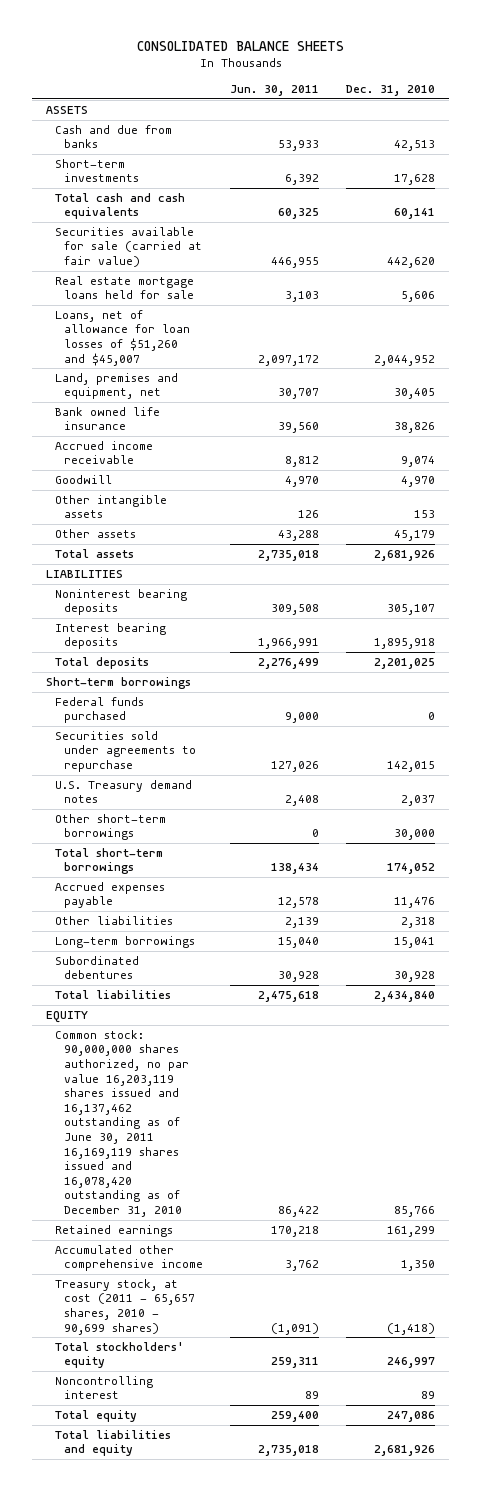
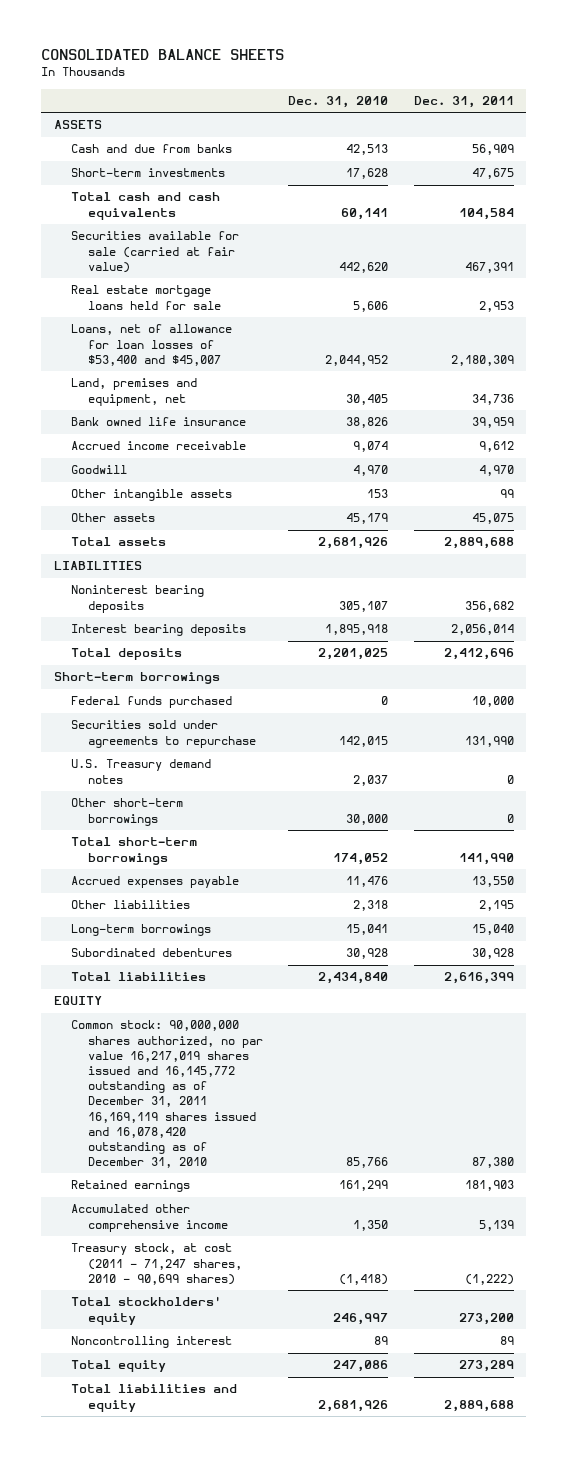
[229,85,319,97] Jun. 30, 2011 -> none
none -> [413,96,514,109] Dec. 31, 2011
[54,309,190,366] Loans, net of allowance for loan losses of $51,260 and $45,007 -> [70,324,232,366] Loans, net of allowance for loan losses of $53,400 and $45,007
[54,1029,189,1217] Common stock: 90,000,000 shares authorized, no par value 16,203,119 shares issued and 16,137,462 outstanding as of June 30, 2011 16,169,119 shares issued and 16,078,420 outstanding as of December 31, 2010 -> [70,1020,263,1169] Common stock: 90,000,000 shares authorized, no par value 16,217,019 shares issued and 16,145,772 outstanding as of December 31, 2011 16,169,119 shares issued and 16,078,420 outstanding as of December 31, 2010
[54,1278,195,1335] Treasury stock, at cost (2011 - 65,657 shares, 2010 - 90,699 shares) -> [70,1243,242,1285] Treasury stock, at cost (2011 - 71,247 shares, 2010 - 90,699 shares)

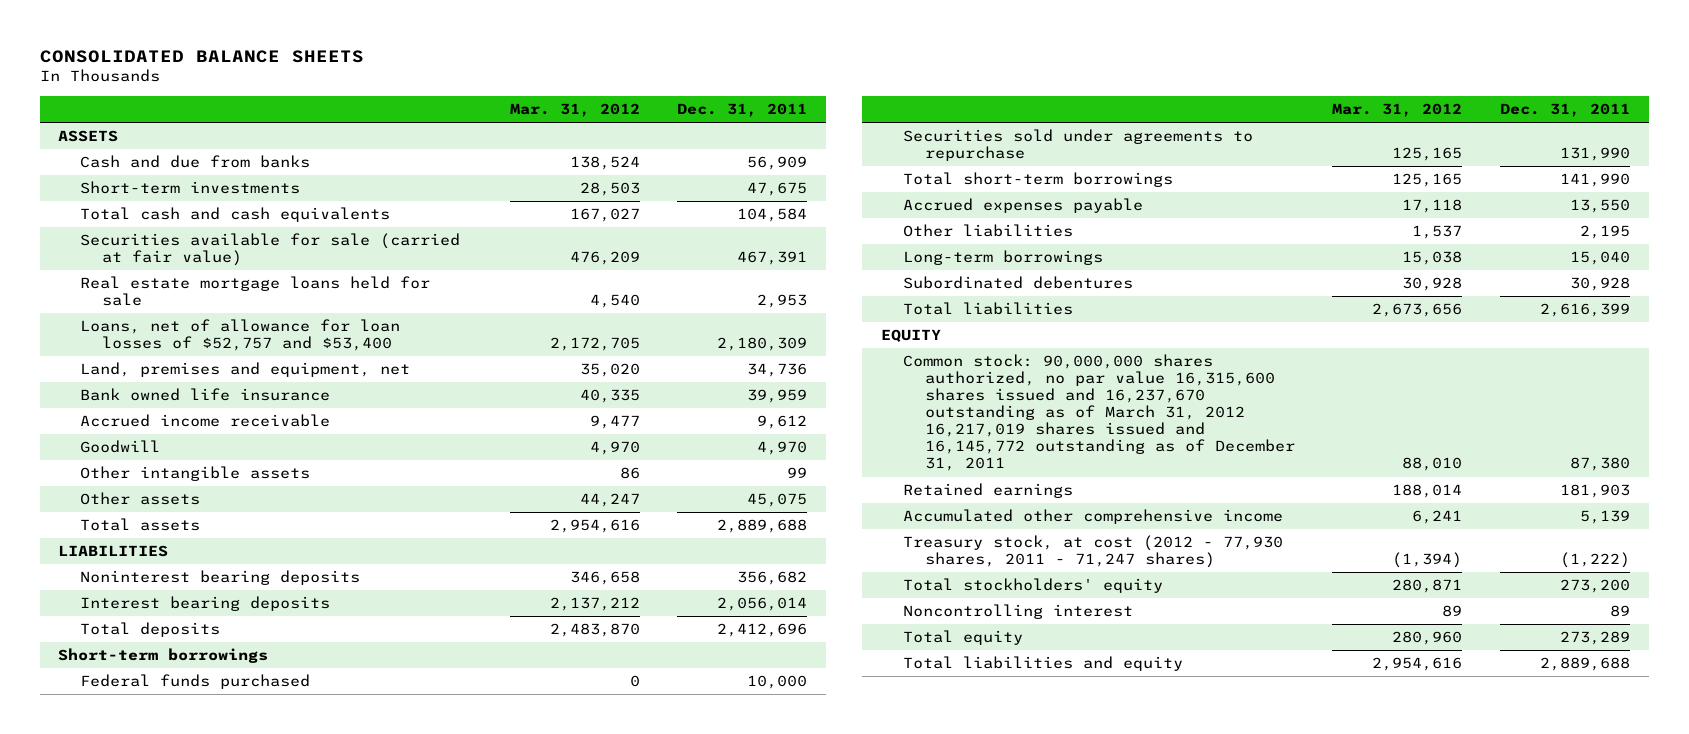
[288,96,389,109] Dec. 31, 2010 -> none
none -> [509,102,640,117] Mar. 31, 2012
[70,324,232,366] Loans, net of allowance for loan losses of $53,400 and $45,007 -> [80,319,401,352] Loans, net of allowance for loan losses of $52,757 and $53,400
[70,759,211,784] U.S. Treasury demand notes -> none
[70,798,183,826] Other short-term borrowings -> none
[70,1020,263,1169] Common stock: 90,000,000 shares authorized, no par value 16,217,019 shares issued and 16,145,772 outstanding as of December 31, 2011 16,169,119 shares issued and 16,078,420 outstanding as of December 31, 2010 -> [902,354,1295,472] Common stock: 90,000,000 shares authorized, no par value 16,315,600 shares issued and 16,237,670 outstanding as of March 31, 2012 16,217,019 shares issued and 16,145,772 outstanding as of December 31, 2011
[70,1243,242,1285] Treasury stock, at cost (2011 - 71,247 shares, 2010 - 90,699 shares) -> [902,535,1283,569] Treasury stock, at cost (2012 - 77,930 shares, 2011 - 71,247 shares)

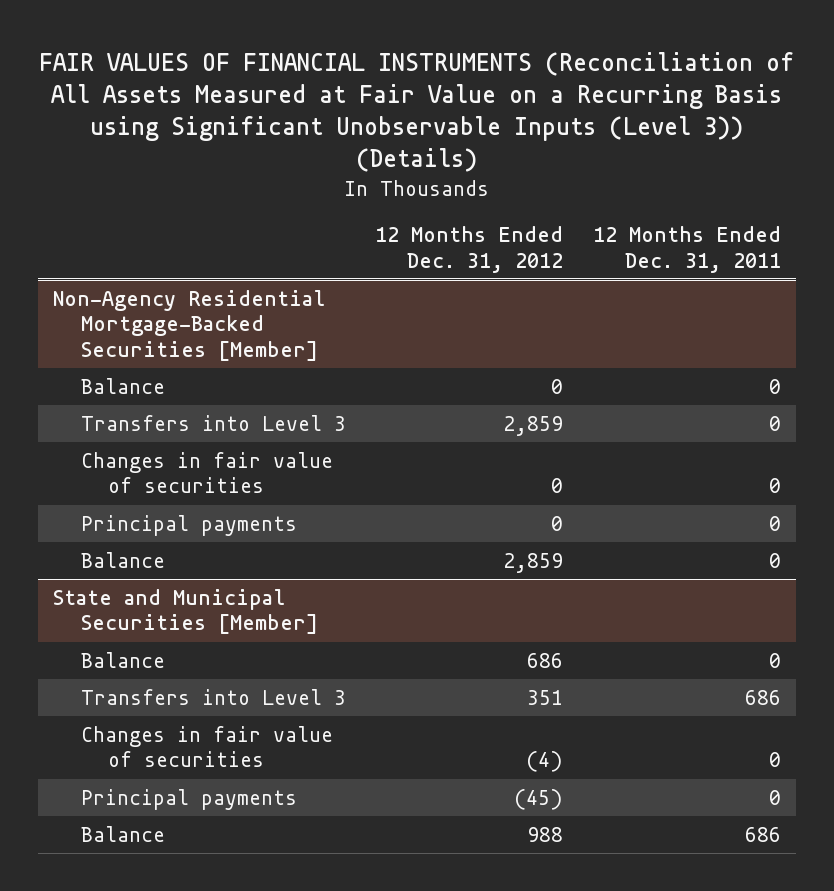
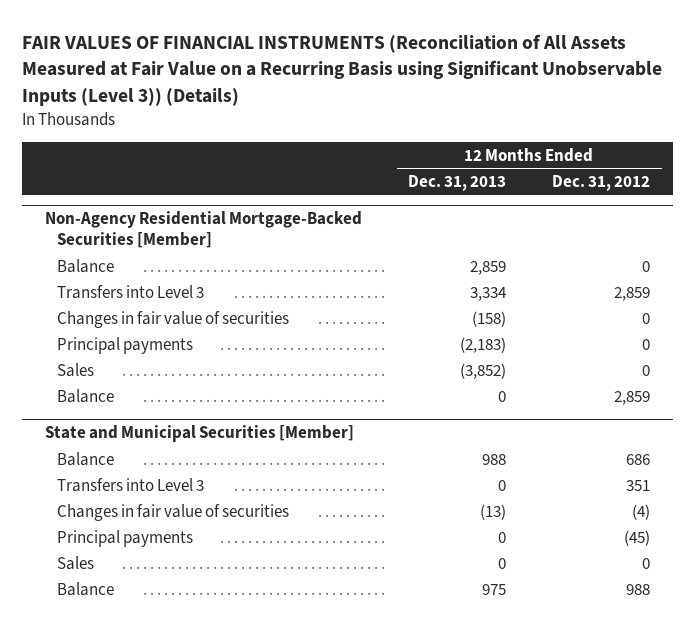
[592,226,781,273] 12 Months Ended Dec. 31, 2011 -> none
none -> [408,174,507,191] Dec. 31, 2013
none -> [57,362,95,377] Sales
none -> [57,555,95,570] Sales

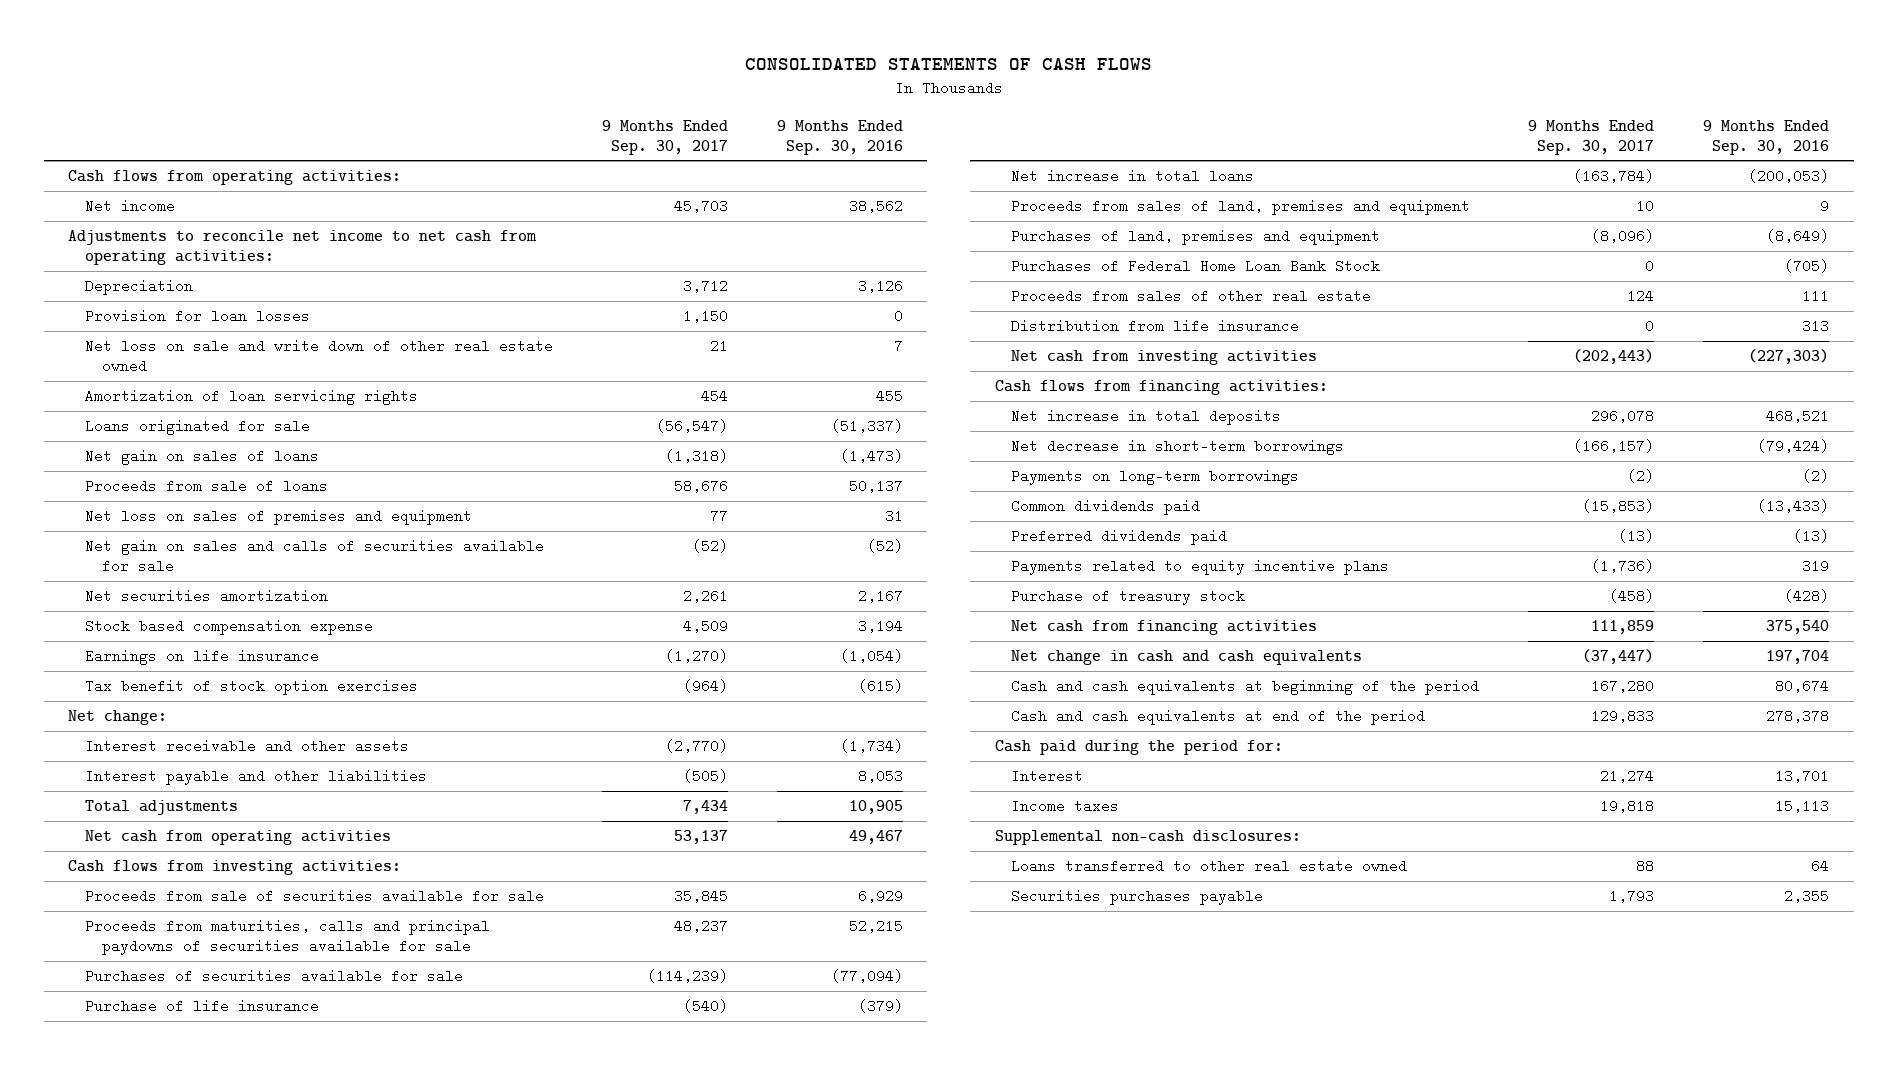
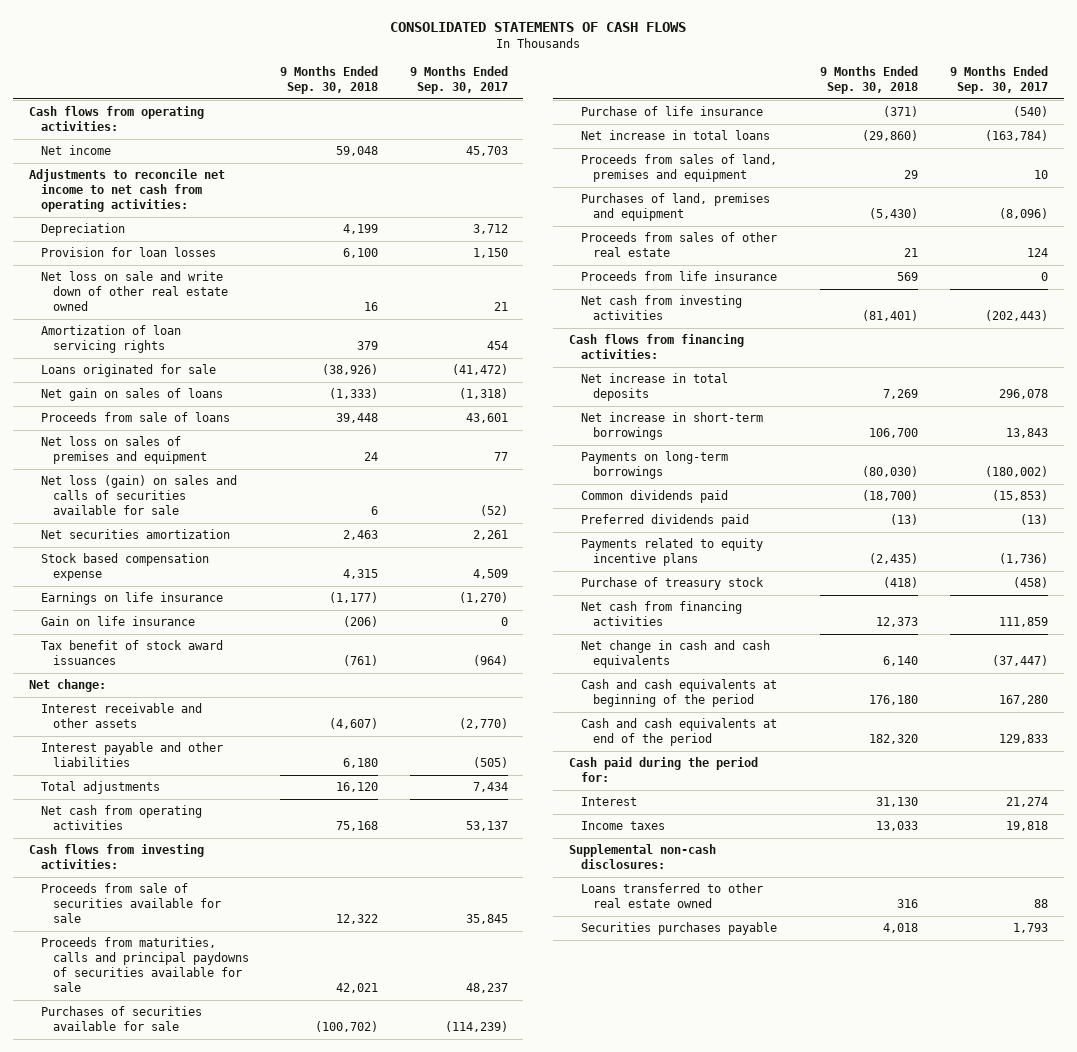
[776,119,903,155] 9 Months Ended Sep. 30, 2016 -> none
none -> [280,66,379,95] 9 Months Ended Sep. 30, 2018
[655,419,728,434] (56,547) -> [451,364,508,376] (41,472)
[673,479,728,494] 58,676 -> [465,413,508,424] 43,601
[84,539,544,574] Net gain on sales and calls of securities available for sale -> [40,475,237,516] Net loss (gain) on sales and calls of securities available for sale
none -> [40,616,195,627] Gain on life insurance
[84,679,418,696] Tax benefit of stock option exercises -> [40,640,223,666] Tax benefit of stock award issuances
[1011,259,1381,274] Purchases of Federal Home Loan Bank Stock -> none
[1011,319,1300,334] Distribution from life insurance -> [580,271,777,282] Proceeds from life insurance
[1011,439,1345,456] Net decrease in short-term borrowings -> [580,412,763,441] Net increase in short-term borrowings
[1573,439,1655,454] (166,157) -> [1005,428,1048,439] 13,843
[1627,469,1655,484] (2) -> [984,466,1048,478] (180,002)

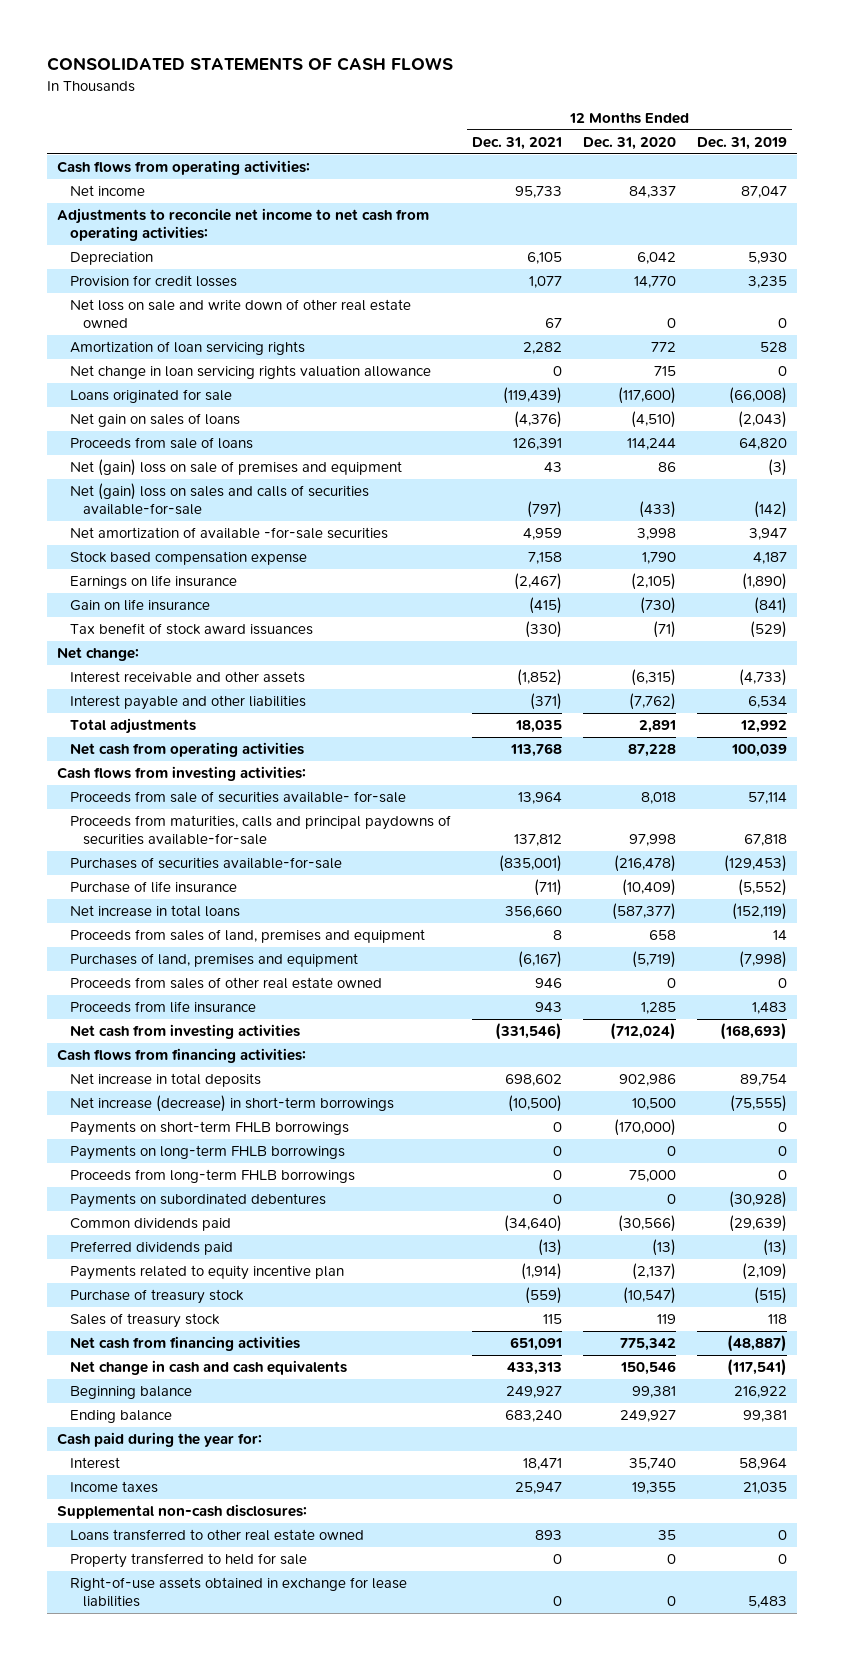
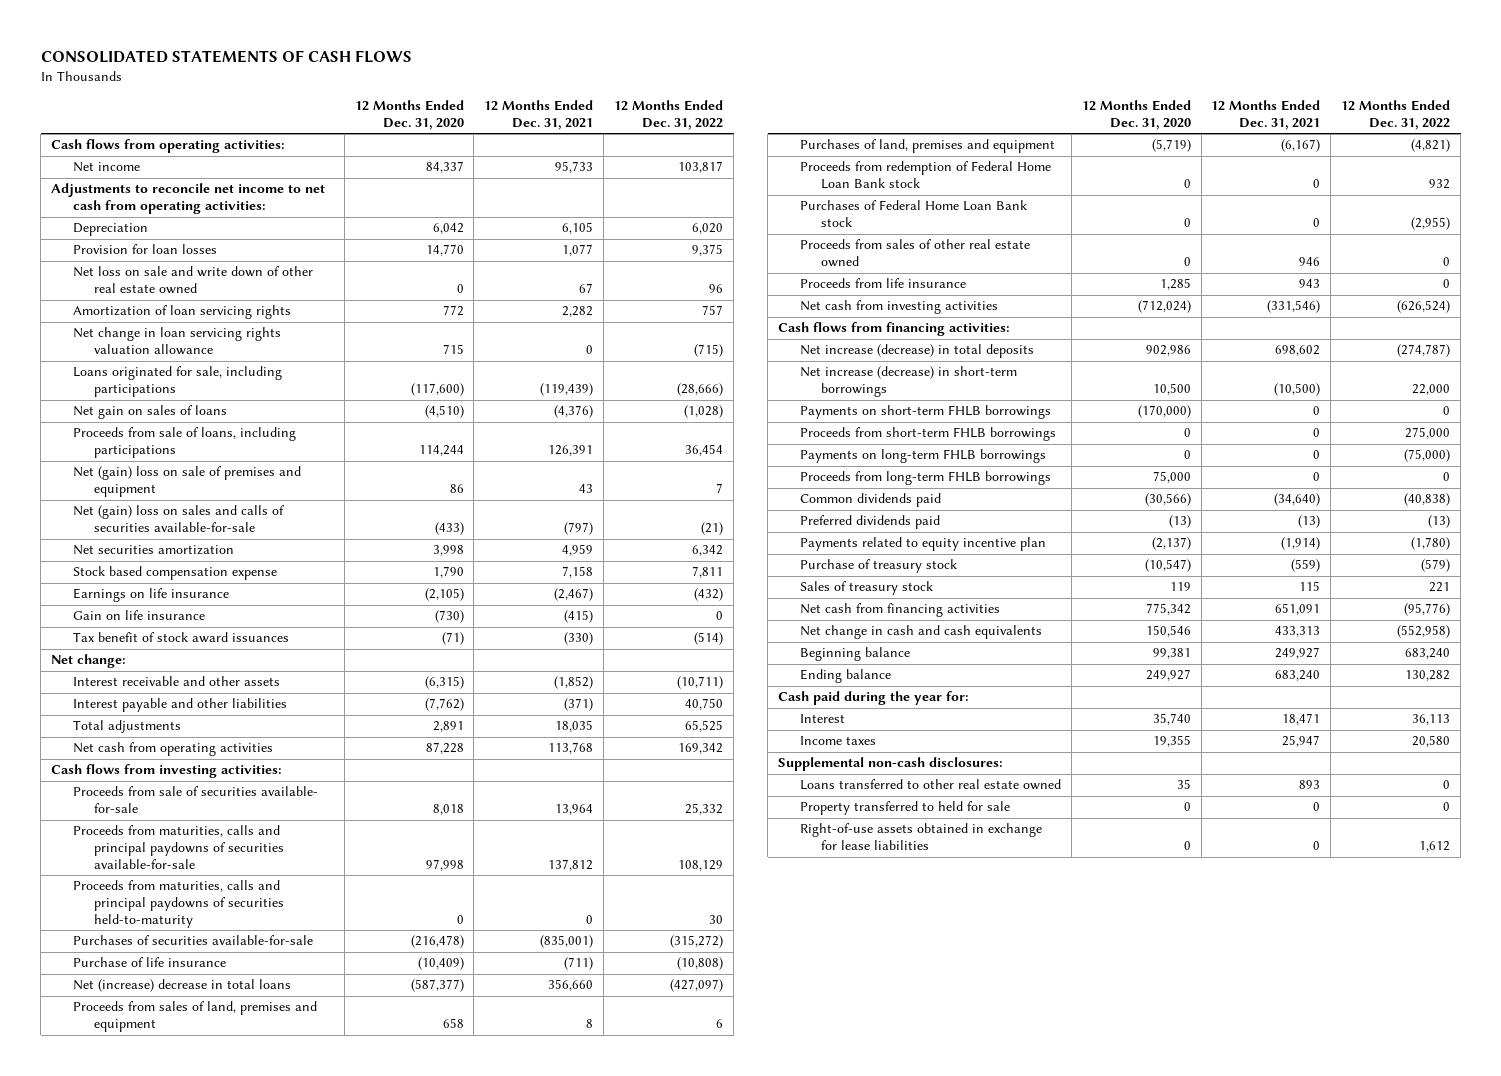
[696,136,787,150] Dec. 31, 2019 -> none
none -> [614,99,724,130] 12 Months Ended Dec. 31, 2022
[70,275,238,288] Provision for credit losses -> [72,244,217,255] Provision for loan losses
[70,389,233,404] Loans originated for sale -> [72,366,282,398] Loans originated for sale, including participations
[70,437,254,450] Proceeds from sale of loans -> [72,427,296,459] Proceeds from sale of loans, including participations
[70,527,389,540] Net amortization of available -for-sale securities -> [72,545,234,556] Net securities amortization
none -> [72,880,285,928] Proceeds from maturities, calls and principal paydowns of securities held-to-maturity
[70,905,241,918] Net increase in total loans -> [72,979,291,993] Net (increase) decrease in total loans
none -> [799,161,1051,190] Proceeds from redemption of Federal Home Loan Bank stock
none -> [799,200,1027,228] Purchases of Federal Home Loan Bank stock
[70,1073,262,1088] Net increase in total deposits -> [799,344,1034,359] Net increase (decrease) in total deposits
none -> [799,427,1056,442] Proceeds from short-term FHLB borrowings
[70,1193,327,1209] Payments on subordinated debentures -> none

